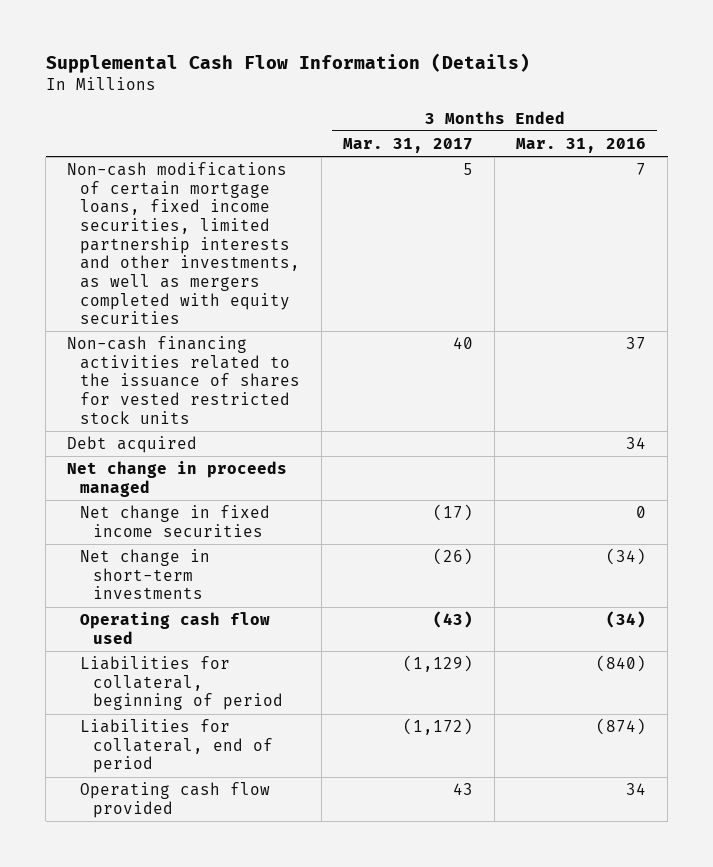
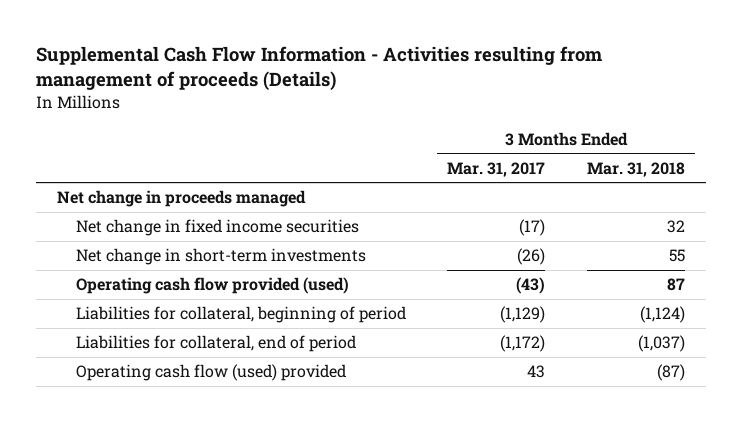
[45,53,530,74] Supplemental Cash Flow Information (Details) -> [35,46,602,92] Supplemental Cash Flow Information - Activities resulting from management of proceeds (Details)
[516,137,647,153] Mar. 31, 2016 -> none
none -> [586,161,685,177] Mar. 31, 2018
[67,162,301,325] Non-cash modifications of certain mortgage loans, fixed income securities, limited partnership interests and other investments, as well as mergers completed with equity securities -> none
[67,336,301,424] Non-cash financing activities related to the issuance of shares for vested restricted stock units -> none
[67,436,198,454] Debt acquired -> none
[80,612,271,644] Operating cash flow used -> [75,277,349,295] Operating cash flow provided (used)
[80,782,271,818] Operating cash flow provided -> [75,364,346,382] Operating cash flow (used) provided

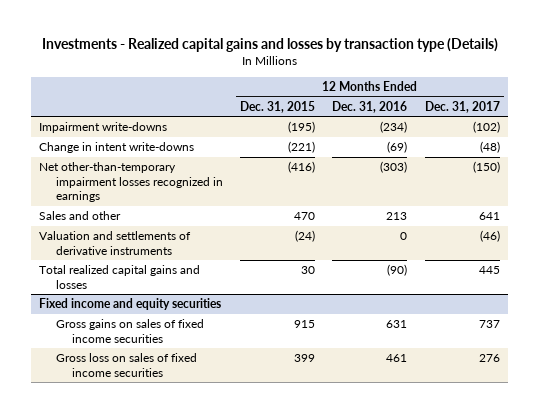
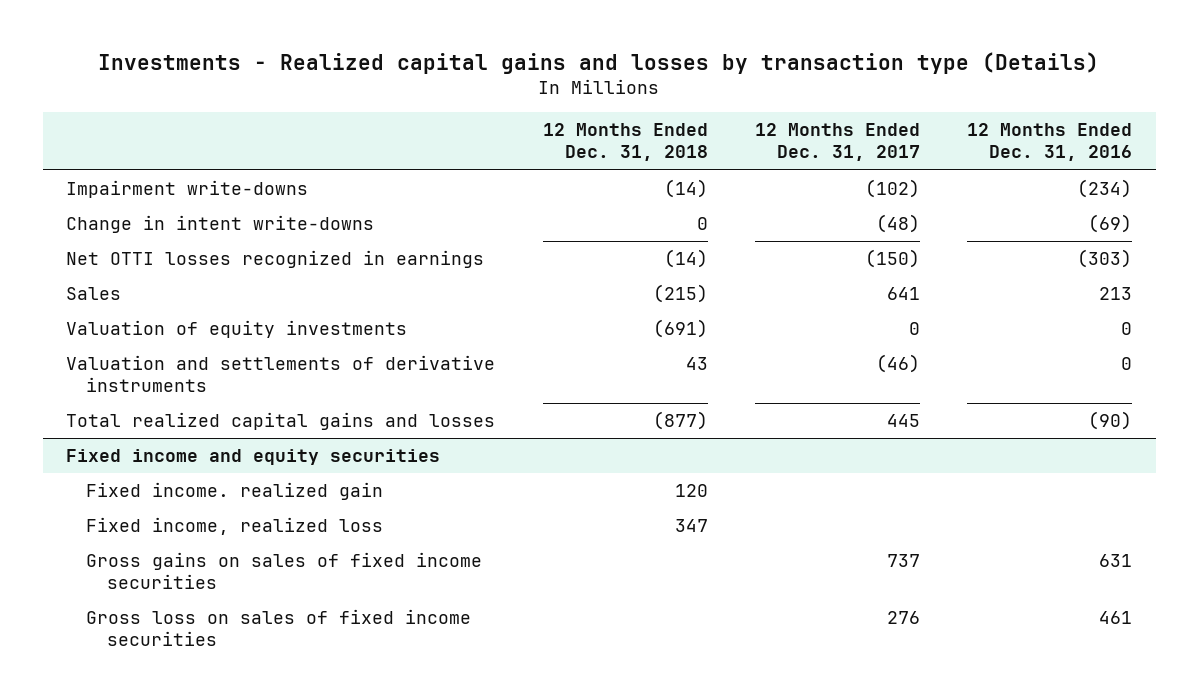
[240,100,316,113] Dec. 31, 2015 -> none
none -> [542,123,708,162] 12 Months Ended Dec. 31, 2018
[39,162,223,202] Net other-than-temporary impairment losses recognized in earnings -> [66,250,485,269] Net OTTI losses recognized in earnings
[39,211,122,221] Sales and other -> [66,287,122,301] Sales
none -> [66,320,408,339] Valuation of equity investments
none -> [86,482,384,501] Fixed income. realized gain
none -> [86,517,384,536] Fixed income, realized loss

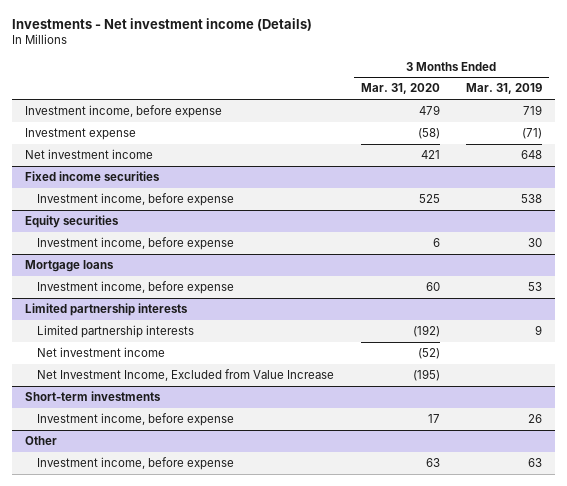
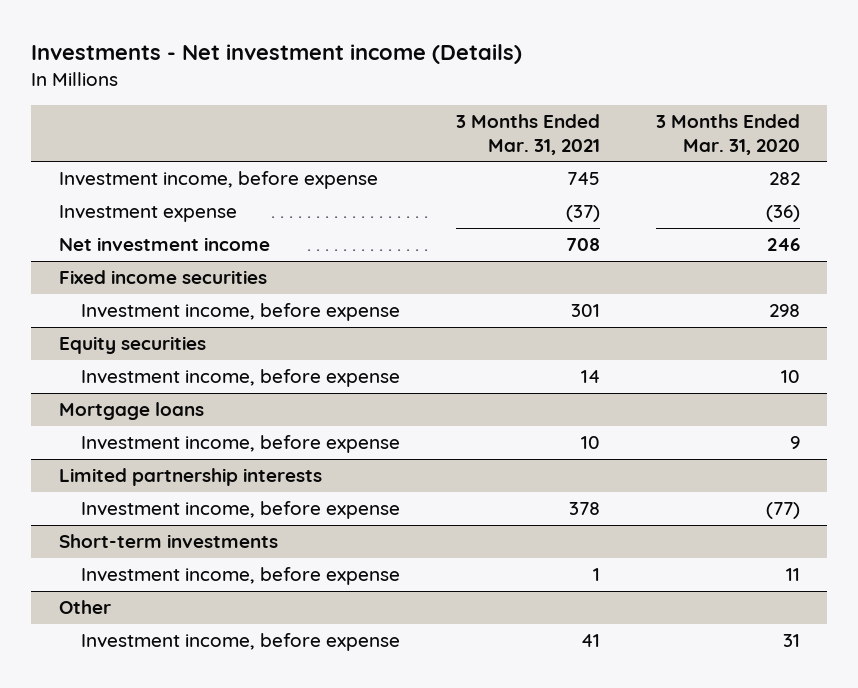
[465,83,542,95] Mar. 31, 2019 -> none
none -> [456,114,601,155] 3 Months Ended Mar. 31, 2021
[418,104,440,115] 479 -> [768,172,800,186] 282
[417,127,440,139] (58) -> [765,205,800,223] (36)
[420,149,440,159] 421 -> [766,238,800,252] 246
[418,193,440,203] 525 -> [768,304,800,318] 298
[432,237,440,247] 6 -> [780,370,800,384] 10
[425,281,440,291] 60 -> [789,436,800,450] 9
[37,324,195,338] Limited partnership interests -> none
[37,346,166,357] Net investment income -> none
[37,368,335,381] Net Investment Income, Excluded from Value Increase -> none
none -> [81,501,401,520] Investment income, before expense
[427,413,440,423] 17 -> [785,568,800,582] 11
[425,457,440,467] 63 -> [782,634,800,648] 31

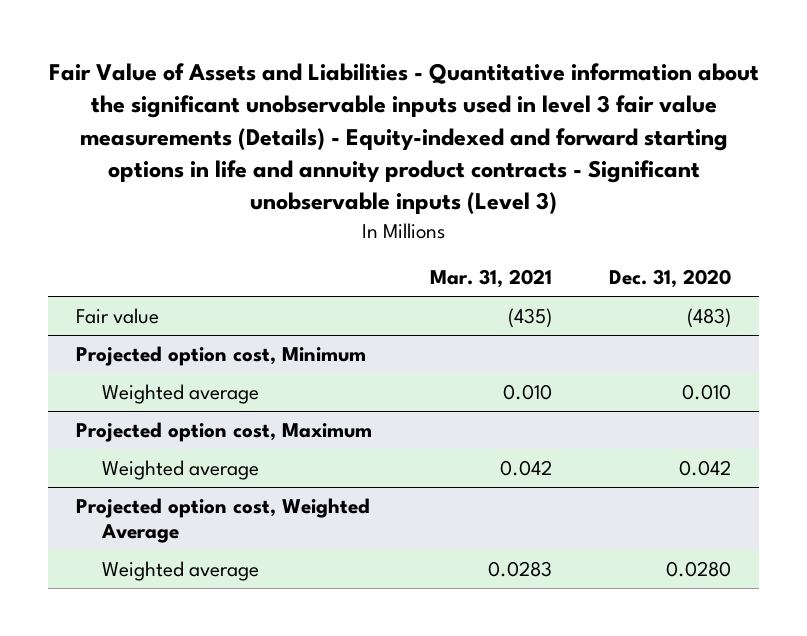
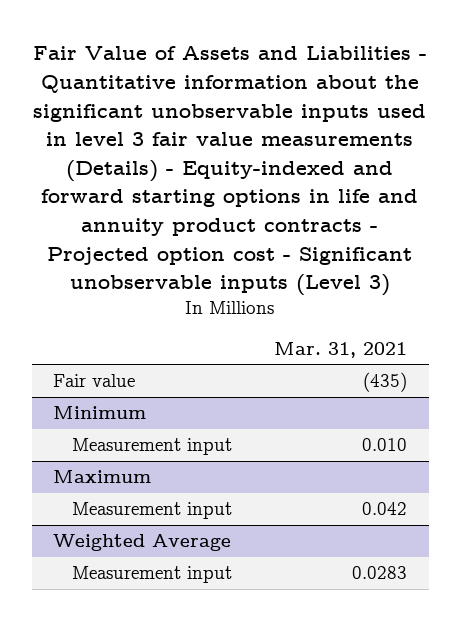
[48,63,759,215] Fair Value of Assets and Liabilities - Quantitative information about the significant unobservable inputs used in level 3 fair value measurements (Details) - Equity-indexed and forward starting options in life and annuity product contracts - Significant unobservable inputs (Level 3) -> [33,46,428,297] Fair Value of Assets and Liabilities - Quantitative information about the significant unobservable inputs used in level 3 fair value measurements (Details) - Equity-indexed and forward starting options in life and annuity product contracts - Projected option cost - Significant unobservable inputs (Level 3)
[608,269,731,289] Dec. 31, 2020 -> none
[76,345,367,366] Projected option cost, Minimum -> none
[76,421,373,442] Projected option cost, Maximum -> none
[76,497,371,543] Projected option cost, Weighted Average -> none
none -> [53,406,147,420] Minimum
[101,383,259,404] Weighted average -> [71,438,232,456] Measurement input
none -> [53,470,152,484] Maximum
[101,459,259,480] Weighted average -> [71,502,232,520] Measurement input
none -> [53,534,232,552] Weighted Average
[101,560,259,581] Weighted average -> [71,566,232,584] Measurement input

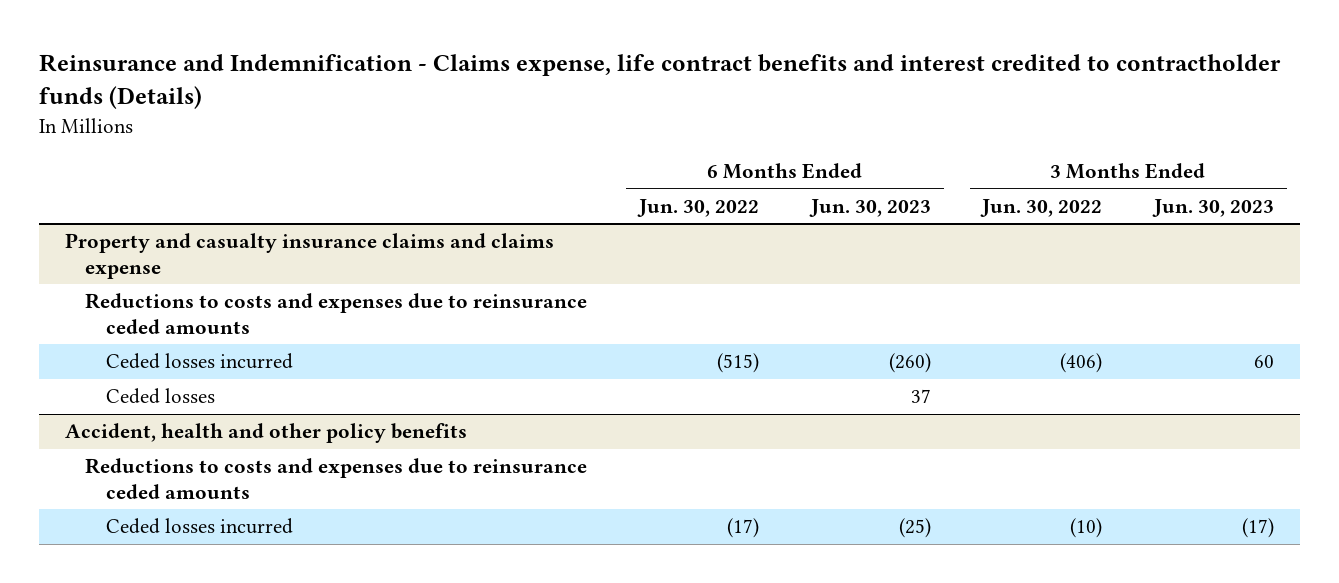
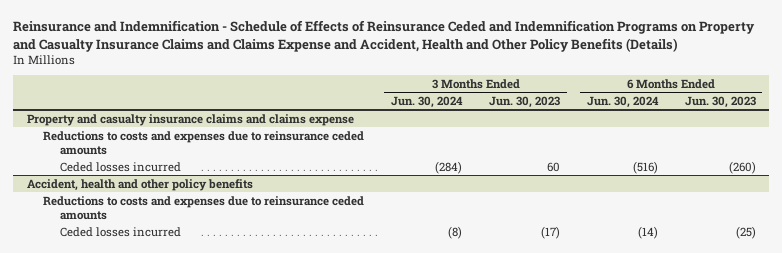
[38,54,1281,110] Reinsurance and Indemnification - Claims expense, life contract benefits and interest credited to contractholder funds (Details) -> [13,19,756,52] Reinsurance and Indemnification - Schedule of Effects of Reinsurance Ceded and Indemnification Programs on Property and Casualty Insurance Claims and Claims Expense and Accident, Health and Other Policy Benefits (Details)
[637,198,760,217] Jun. 30, 2022 -> none
[980,198,1103,217] Jun. 30, 2022 -> none
none -> [391,95,464,108] Jun. 30, 2024
none -> [586,95,659,108] Jun. 30, 2024
[106,388,216,405] Ceded losses -> none

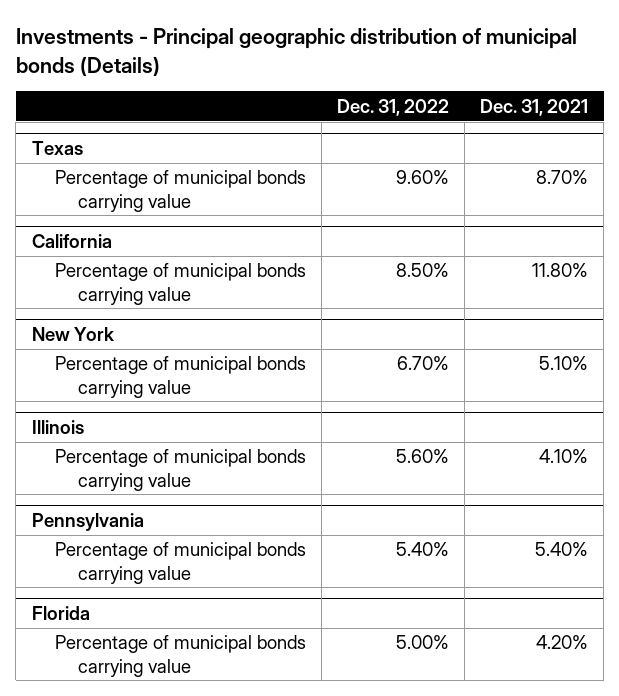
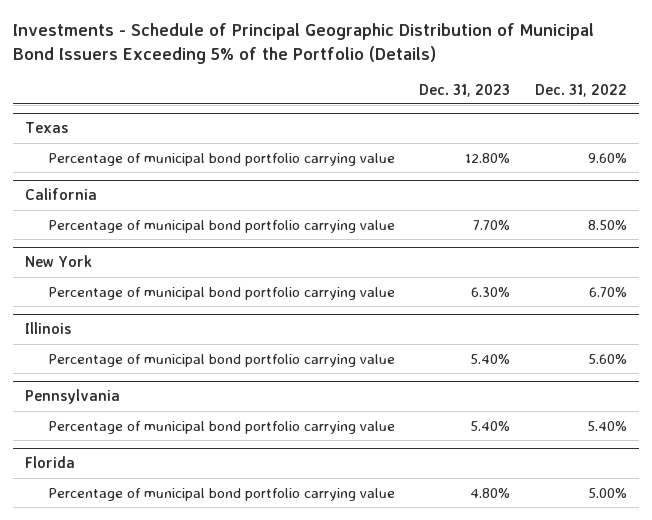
[15,28,577,77] Investments - Principal geographic distribution of municipal bonds (Details) -> [12,23,594,64] Investments - Schedule of Principal Geographic Distribution of Municipal Bond Issuers Exceeding 5% of the Portfolio (Details)
[479,98,588,116] Dec. 31, 2021 -> none
none -> [419,83,511,97] Dec. 31, 2023
[54,170,306,212] Percentage of municipal bonds carrying value -> [48,152,396,166] Percentage of municipal bond portfolio carrying value
[54,263,306,305] Percentage of municipal bonds carrying value -> [48,219,396,233] Percentage of municipal bond portfolio carrying value
[54,356,306,398] Percentage of municipal bonds carrying value -> [48,286,396,300] Percentage of municipal bond portfolio carrying value
[54,449,306,491] Percentage of municipal bonds carrying value -> [48,353,396,367] Percentage of municipal bond portfolio carrying value
[54,542,306,584] Percentage of municipal bonds carrying value -> [48,420,396,434] Percentage of municipal bond portfolio carrying value
[54,635,306,677] Percentage of municipal bonds carrying value -> [48,487,396,501] Percentage of municipal bond portfolio carrying value

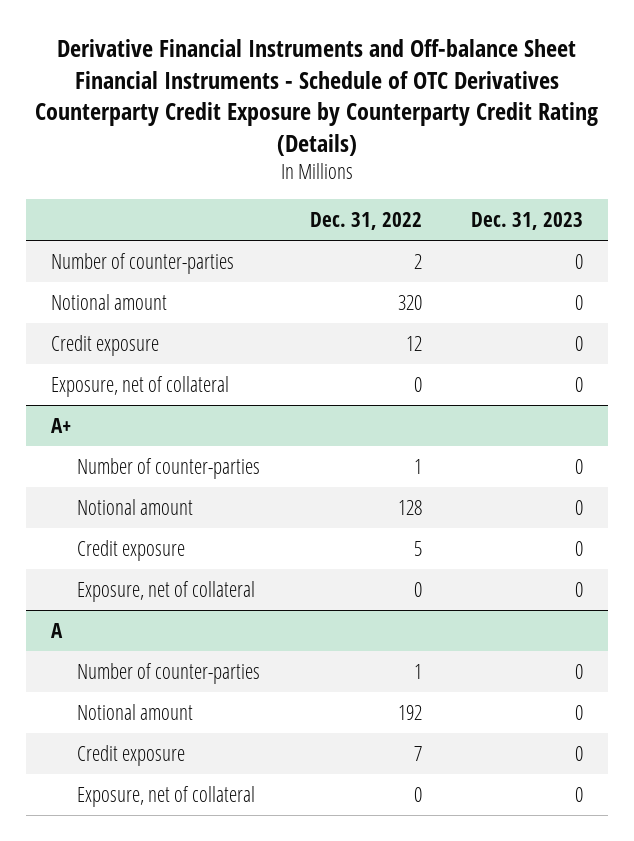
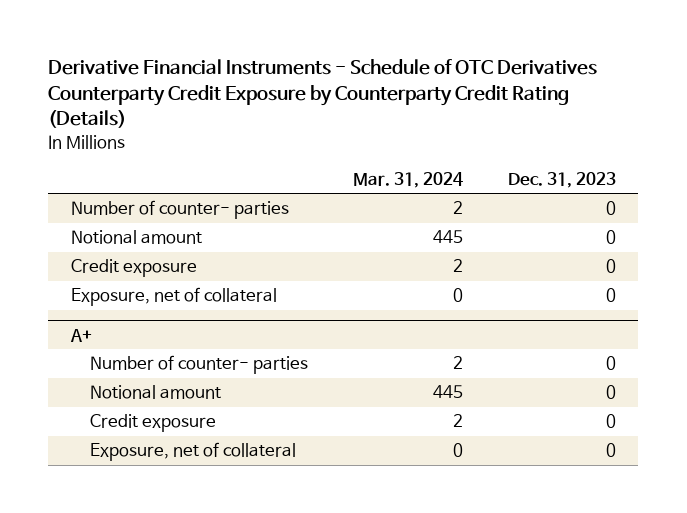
[34,39,598,156] Derivative Financial Instruments and Off-balance Sheet Financial Instruments - Schedule of OTC Derivatives Counterparty Credit Exposure by Counterparty Credit Rating (Details) -> [48,59,598,129] Derivative Financial Instruments - Schedule of OTC Derivatives Counterparty Credit Exposure by Counterparty Credit Rating (Details)
[309,212,422,231] Dec. 31, 2022 -> none
none -> [352,171,463,188] Mar. 31, 2024
[50,252,234,274] Number of counter-parties -> [70,200,289,220] Number of counter- parties
[77,498,194,515] Notional amount -> none
[77,539,186,561] Credit exposure -> none
[77,580,256,602] Exposure, net of collateral -> none
[50,622,63,638] A -> none
[77,662,261,684] Number of counter-parties -> none
[77,457,261,479] Number of counter-parties -> [90,355,309,375] Number of counter- parties

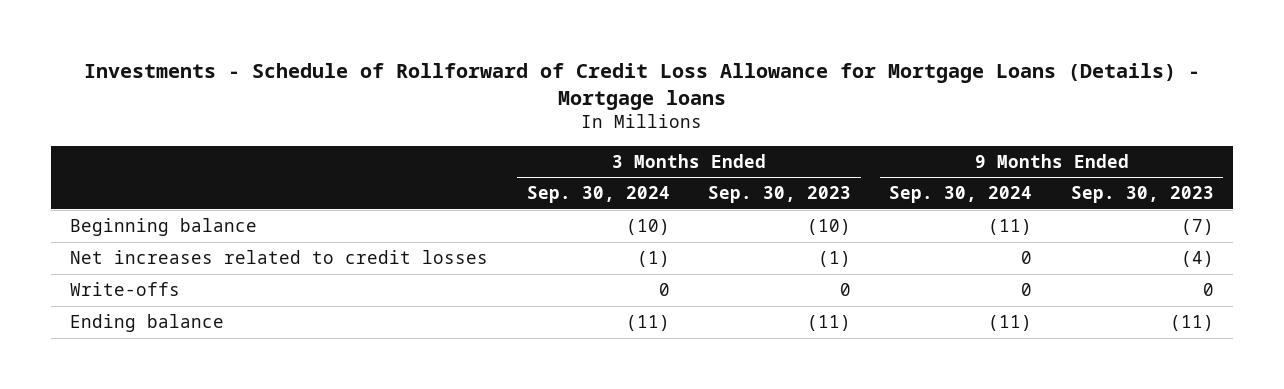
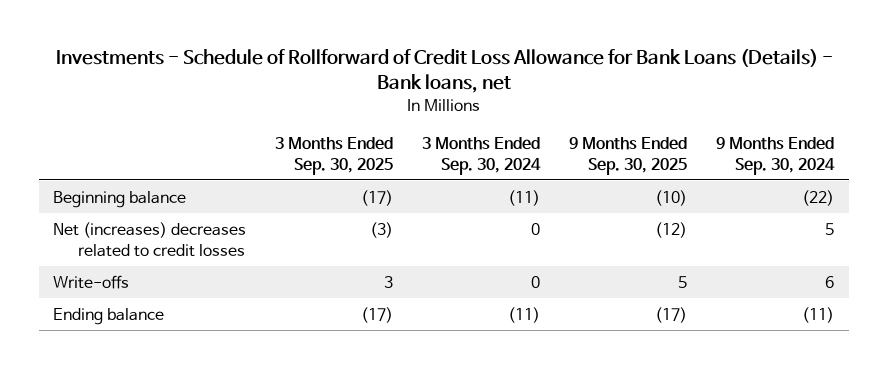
[83,62,1200,110] Investments - Schedule of Rollforward of Credit Loss Allowance for Mortgage Loans (Details) - Mortgage loans -> [55,48,833,94] Investments - Schedule of Rollforward of Credit Loss Allowance for Bank Loans (Details) - Bank loans, net
[707,186,851,204] Sep. 30, 2023 -> none
[1070,186,1214,204] Sep. 30, 2023 -> none
none -> [275,136,394,175] 3 Months Ended Sep. 30, 2025
none -> [569,136,688,175] 9 Months Ended Sep. 30, 2025
[625,219,670,236] (10) -> [508,189,541,206] (11)
[988,219,1033,236] (11) -> [802,189,835,206] (22)
[70,250,489,265] Net increases related to credit losses -> [53,221,247,257] Net (increases) decreases related to credit losses
[636,251,670,268] (1) -> [531,222,541,235] 0
[1021,251,1033,265] 0 -> [825,222,835,235] 5
[1021,283,1033,297] 0 -> [825,275,835,288] 6

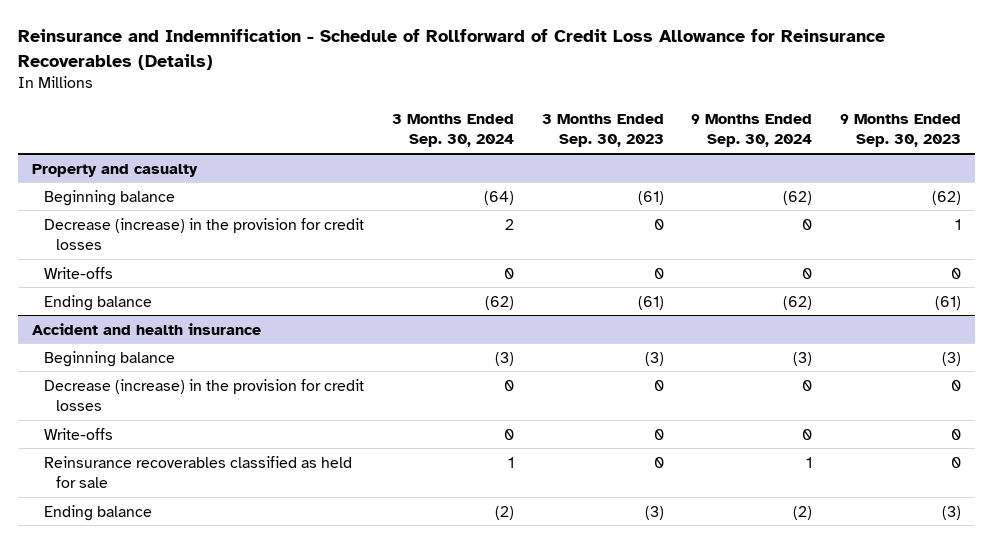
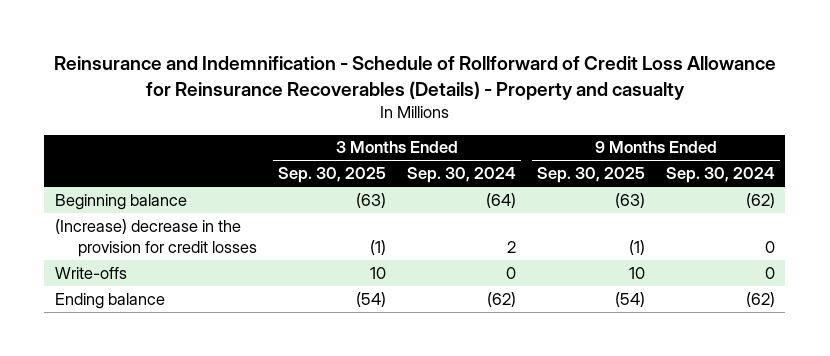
[17,29,885,70] Reinsurance and Indemnification - Schedule of Rollforward of Credit Loss Allowance for Reinsurance Recoverables (Details) -> [53,56,776,100] Reinsurance and Indemnification - Schedule of Rollforward of Credit Loss Allowance for Reinsurance Recoverables (Details) - Property and casualty
[541,113,664,148] 3 Months Ended Sep. 30, 2023 -> none
[840,113,962,148] 9 Months Ended Sep. 30, 2023 -> none
none -> [278,167,387,184] Sep. 30, 2025
none -> [537,167,646,184] Sep. 30, 2025
[31,163,198,177] Property and casualty -> none
[44,217,365,251] Decrease (increase) in the provision for credit losses -> [54,218,258,257] (Increase) decrease in the provision for credit losses
[31,322,261,335] Accident and health insurance -> none
[44,350,176,367] Beginning balance -> none
[44,378,365,412] Decrease (increase) in the provision for credit losses -> none
[44,427,114,440] Write-offs -> none
[44,455,353,489] Reinsurance recoverables classified as held for sale -> none
[44,504,153,521] Ending balance -> none

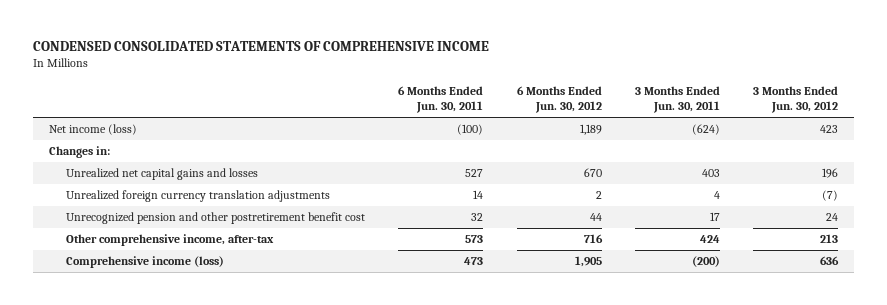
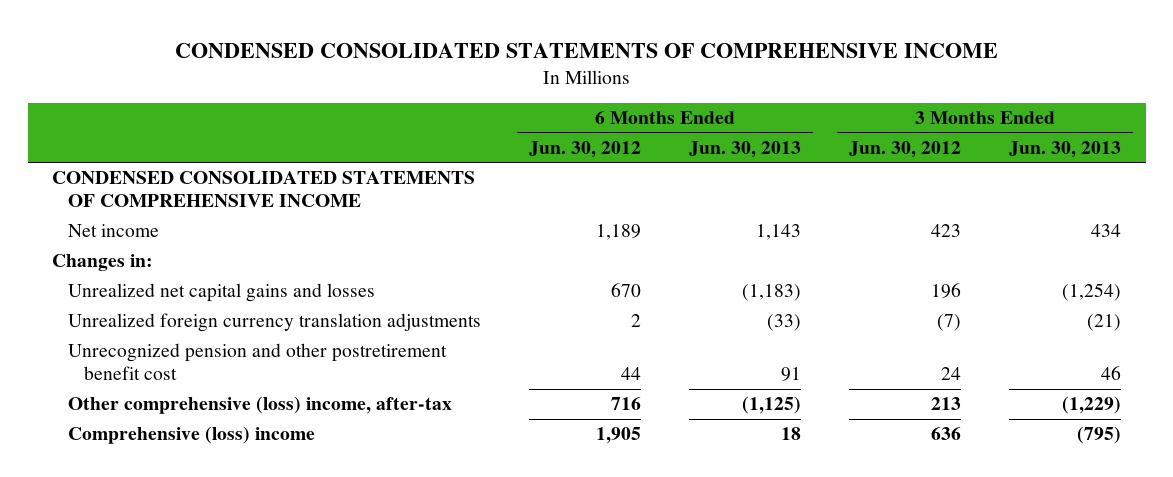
[398,85,484,114] 6 Months Ended Jun. 30, 2011 -> none
[634,85,720,114] 3 Months Ended Jun. 30, 2011 -> none
none -> [689,141,802,159] Jun. 30, 2013
none -> [1009,141,1122,159] Jun. 30, 2013
none -> [51,171,475,208] CONDENSED CONSOLIDATED STATEMENTS OF COMPREHENSIVE INCOME
[49,124,138,136] Net income (loss) -> [67,224,159,238] Net income
[66,234,275,247] Other comprehensive income, after-tax -> [67,396,452,415] Other comprehensive (loss) income, after-tax
[66,256,225,269] Comprehensive income (loss) -> [67,426,315,445] Comprehensive (loss) income

